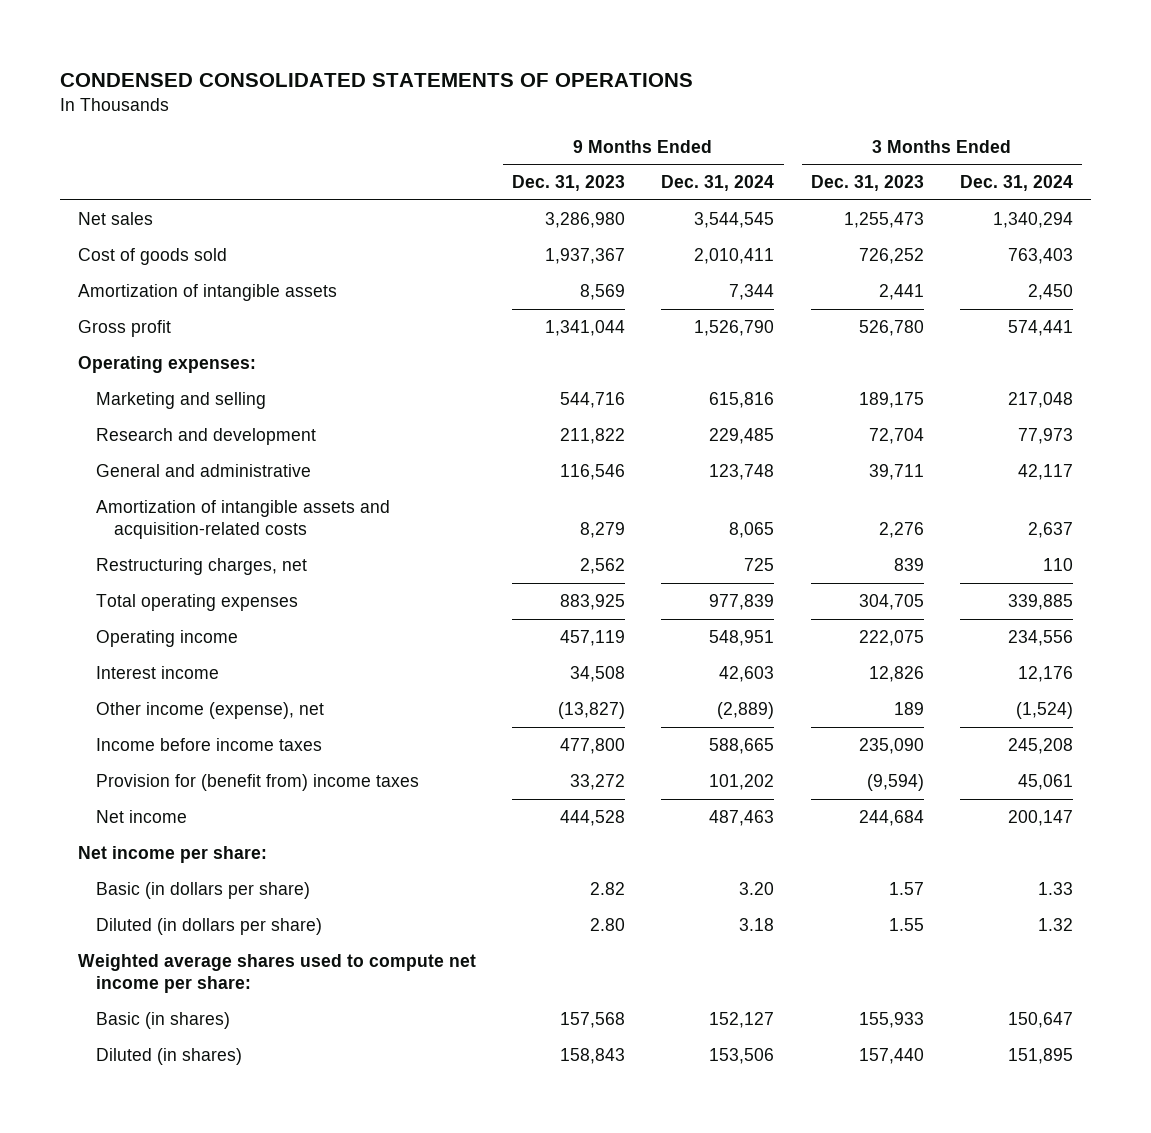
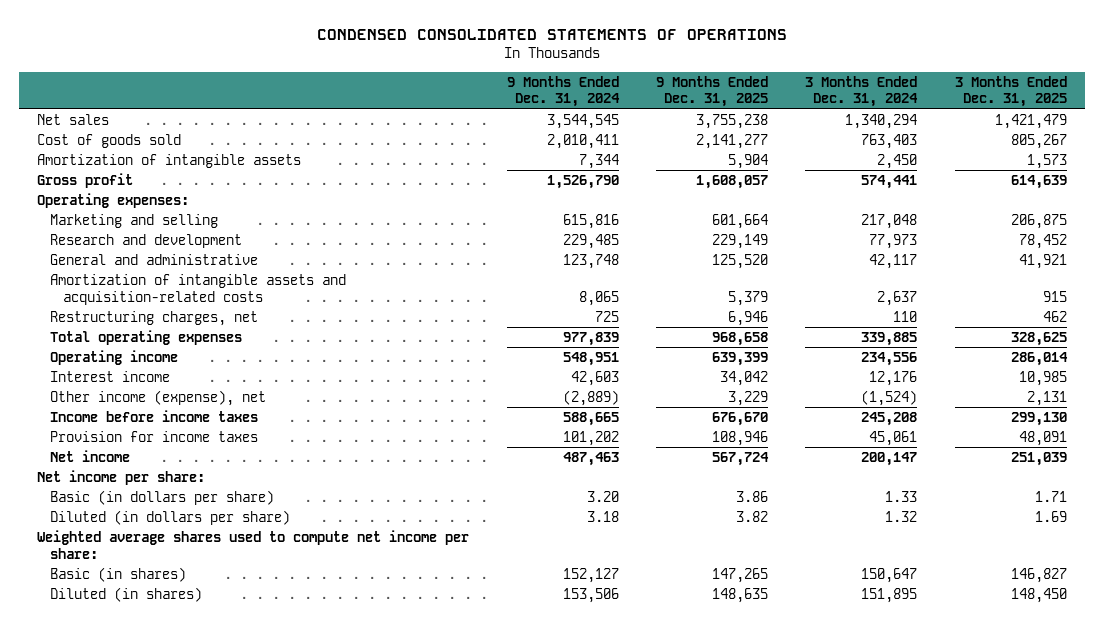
[512,175,626,192] Dec. 31, 2023 -> none
[810,175,924,192] Dec. 31, 2023 -> none
none -> [655,75,768,108] 9 Months Ended Dec. 31, 2025
none -> [954,75,1067,108] 3 Months Ended Dec. 31, 2025
[95,773,419,791] Provision for (benefit from) income taxes -> [50,430,259,442] Provision for income taxes

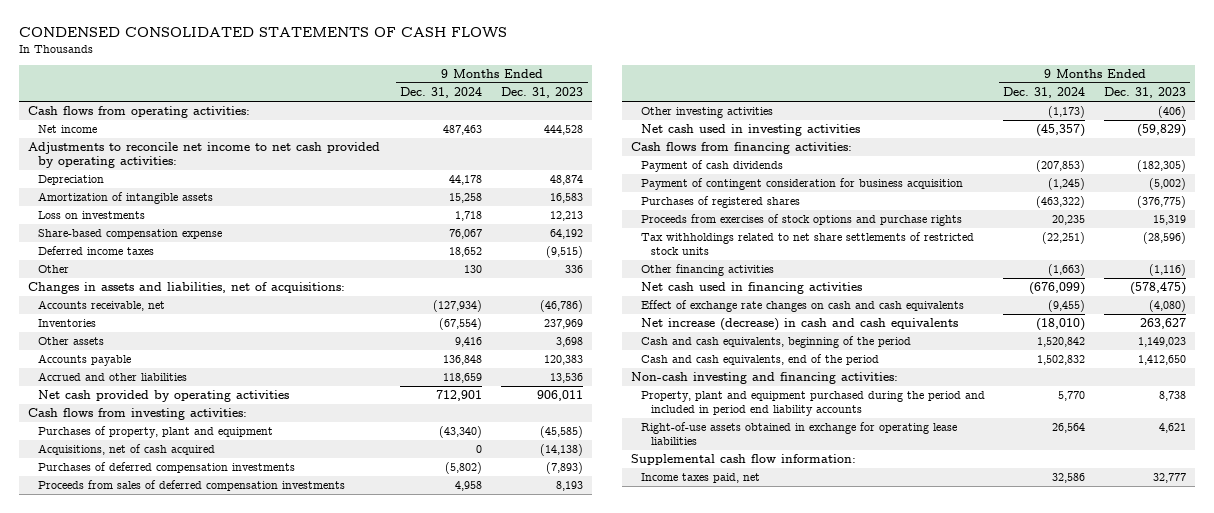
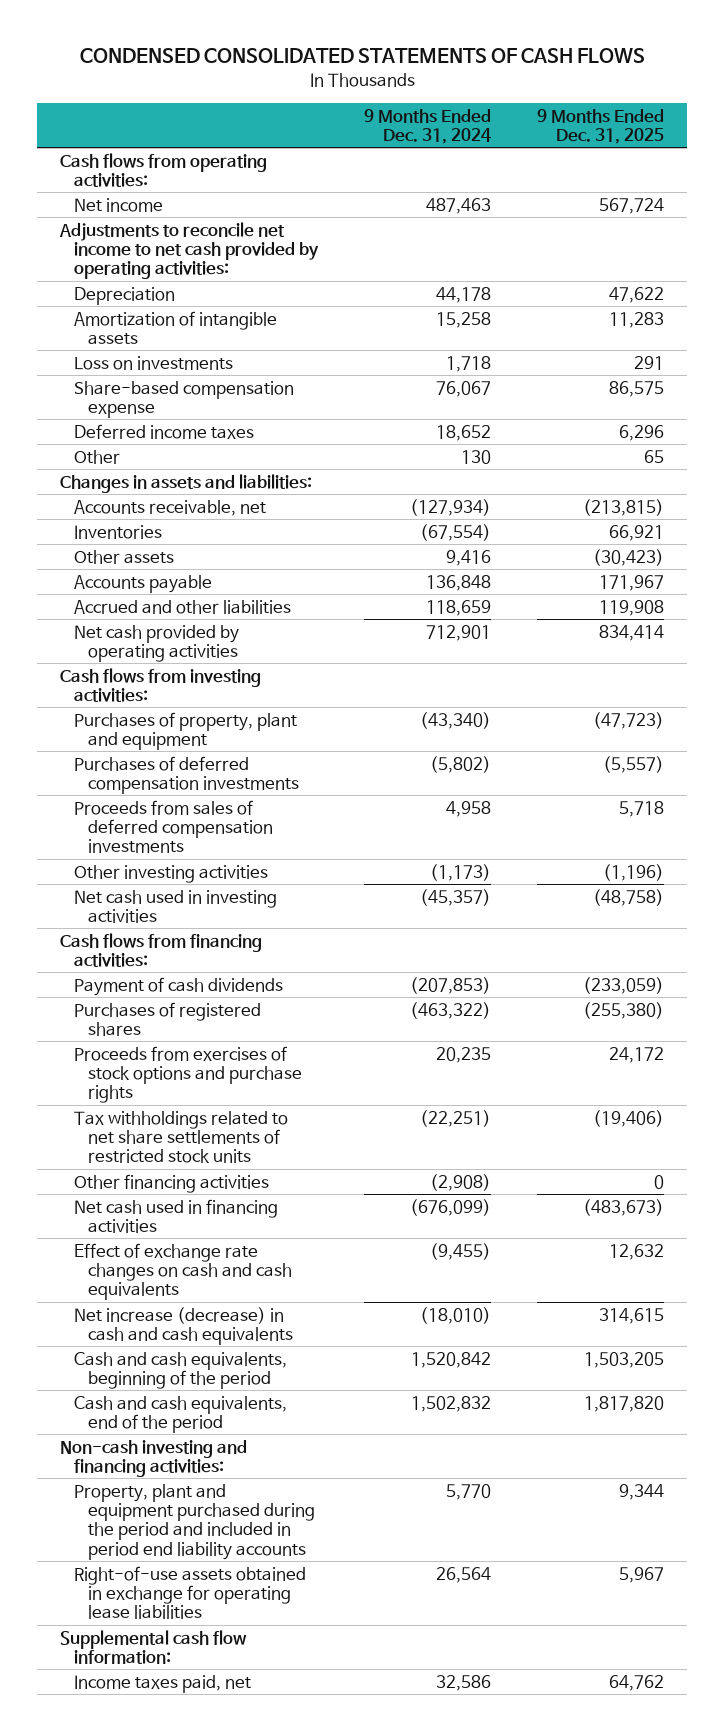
[500,87,583,99] Dec. 31, 2023 -> none
none -> [536,108,664,144] 9 Months Ended Dec. 31, 2025
[27,282,345,295] Changes in assets and liabilities, net of acquisitions: -> [60,473,313,493] Changes in assets and liabilities:
[38,444,216,456] Acquisitions, net of cash acquired -> none
[640,178,963,191] Payment of contingent consideration for business acquisition -> none
[1048,264,1086,277] (1,663) -> [429,1173,491,1191] (2,908)

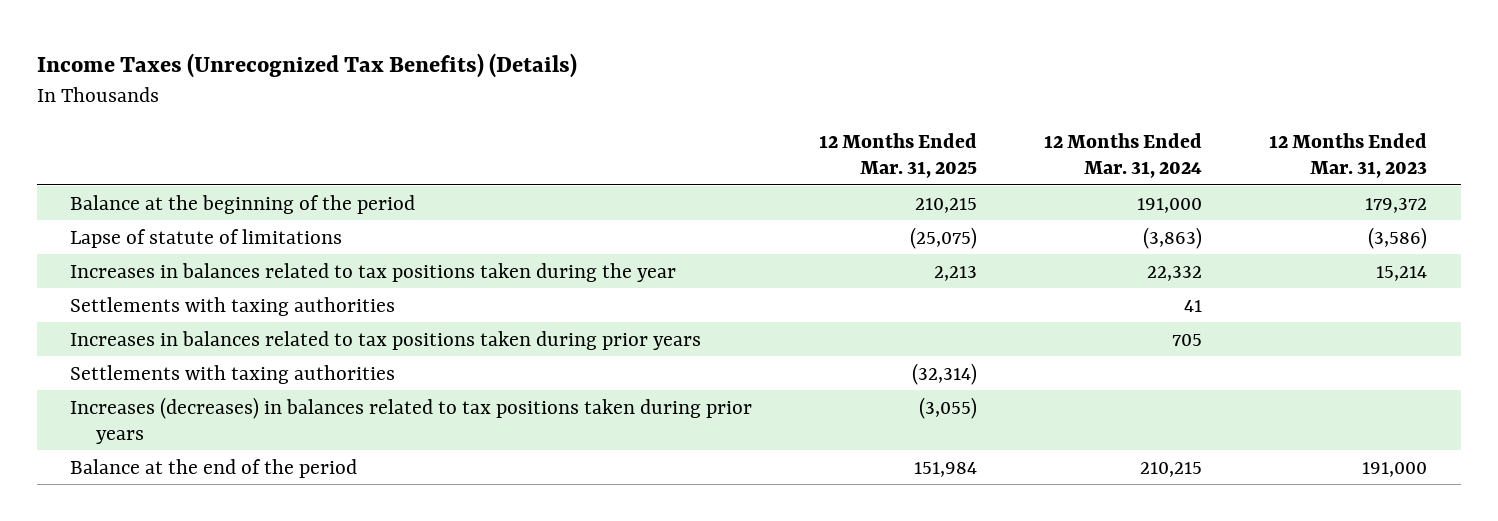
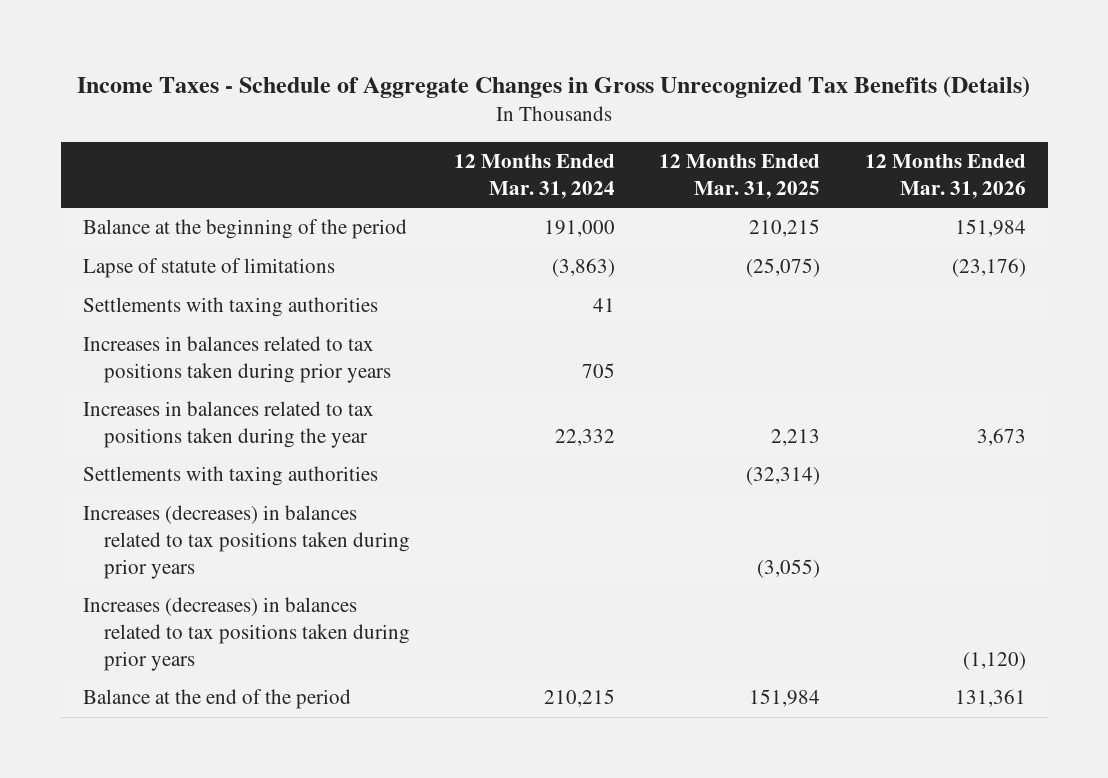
[36,52,577,78] Income Taxes (Unrecognized Tax Benefits) (Details) -> [77,76,1031,99] Income Taxes - Schedule of Aggregate Changes in Gross Unrecognized Tax Benefits (Details)
[1269,132,1428,179] 12 Months Ended Mar. 31, 2023 -> none
none -> [864,154,1026,199] 12 Months Ended Mar. 31, 2026
[70,262,677,282] Increases in balances related to tax positions taken during the year -> [82,401,374,448] Increases in balances related to tax positions taken during the year
none -> [82,597,410,671] Increases (decreases) in balances related to tax positions taken during prior years

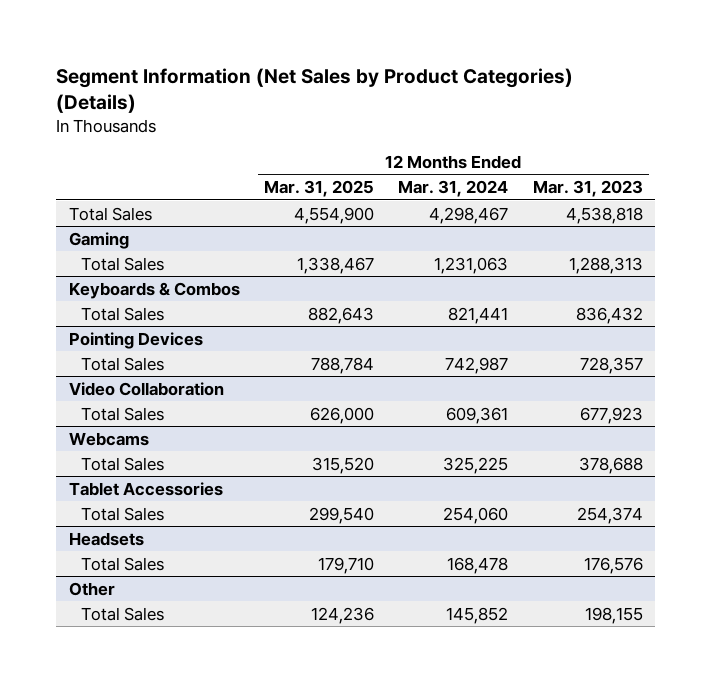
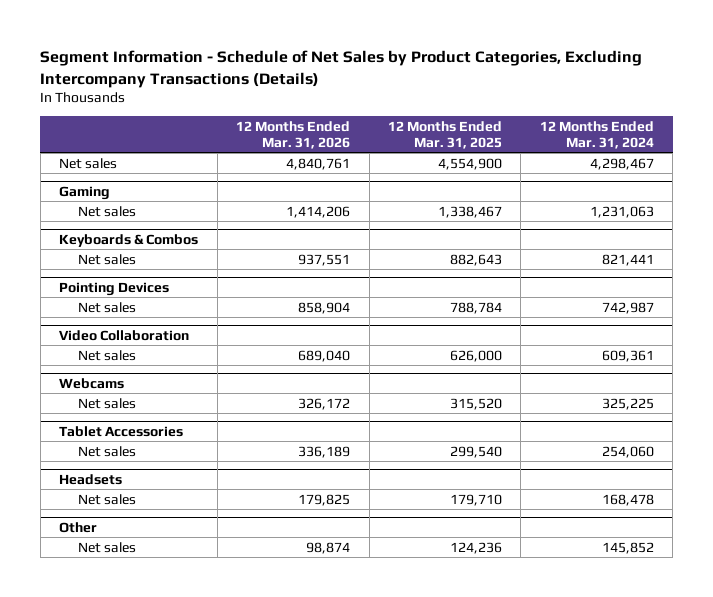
[56,67,574,114] Segment Information (Net Sales by Product Categories) (Details) -> [40,49,643,88] Segment Information - Schedule of Net Sales by Product Categories, Excluding Intercompany Transactions (Details)
[532,179,643,197] Mar. 31, 2023 -> none
none -> [236,120,351,150] 12 Months Ended Mar. 31, 2026
[68,206,152,221] Total Sales -> [59,157,118,169] Net sales
[81,256,165,271] Total Sales -> [78,205,137,217] Net sales
[81,306,165,321] Total Sales -> [78,253,137,265] Net sales
[81,356,165,371] Total Sales -> [78,301,137,313] Net sales
[81,406,165,421] Total Sales -> [78,349,137,361] Net sales
[81,456,165,471] Total Sales -> [78,397,137,409] Net sales
[81,506,165,521] Total Sales -> [78,445,137,457] Net sales
[81,556,165,571] Total Sales -> [78,493,137,505] Net sales
[81,606,165,621] Total Sales -> [78,541,137,553] Net sales

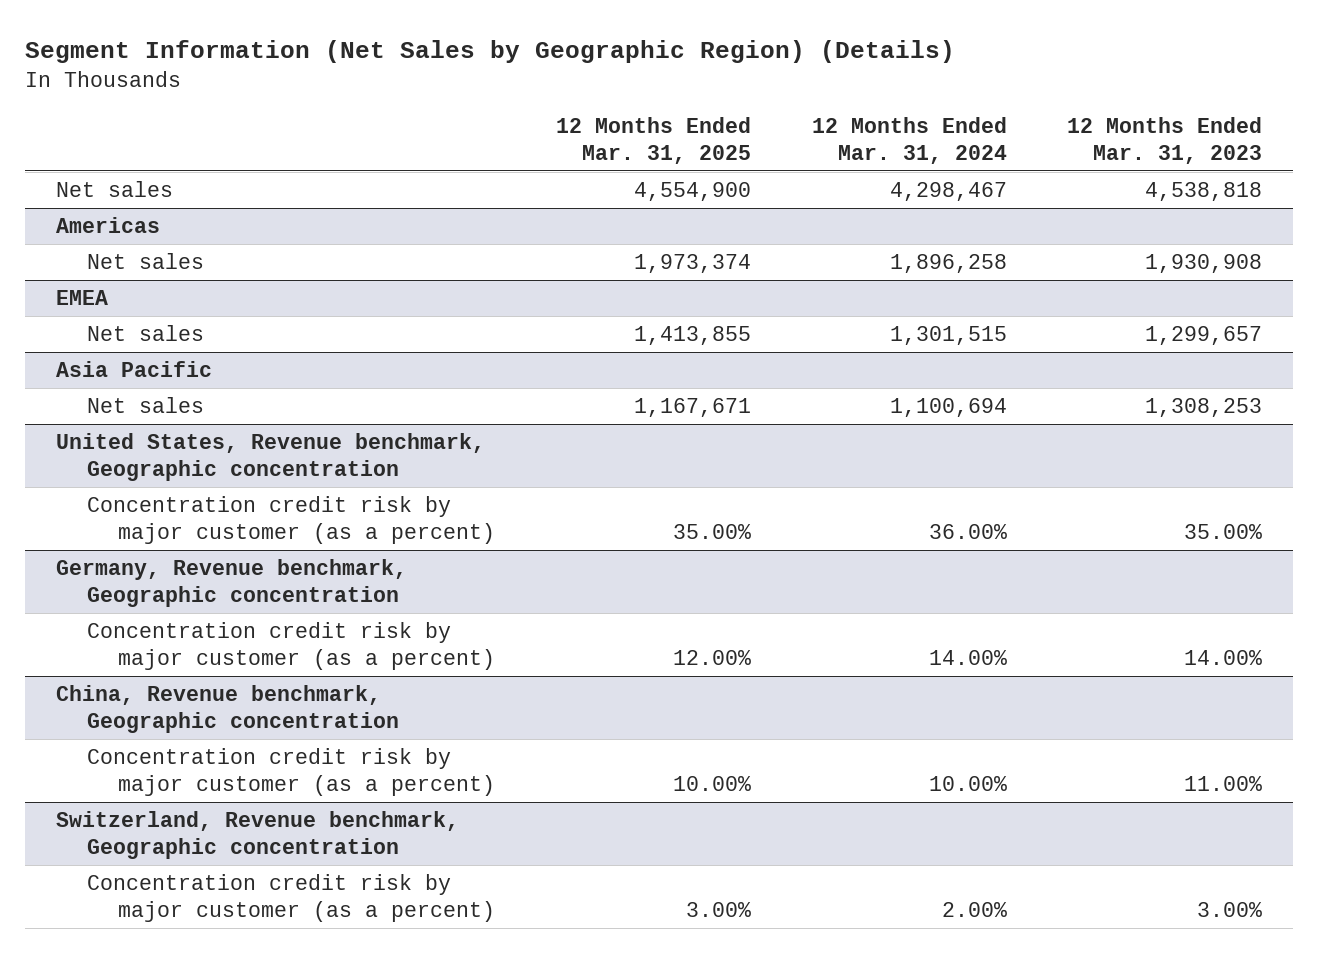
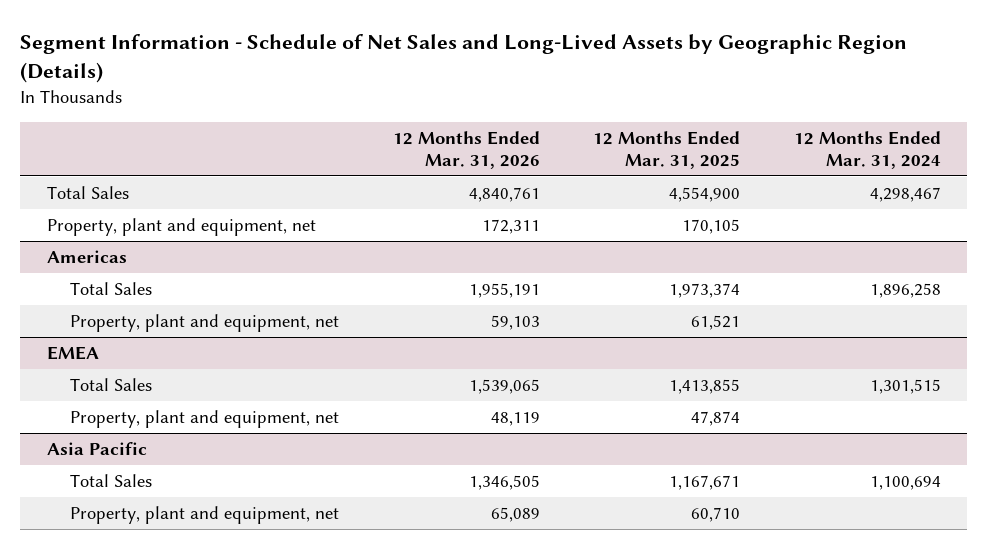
[25,40,956,64] Segment Information (Net Sales by Geographic Region) (Details) -> [19,33,907,83] Segment Information - Schedule of Net Sales and Long-Lived Assets by Geographic Region (Details)
[1067,117,1263,165] 12 Months Ended Mar. 31, 2023 -> none
none -> [392,131,540,169] 12 Months Ended Mar. 31, 2026
[55,180,173,197] Net sales -> [46,186,129,200] Total Sales
none -> [46,218,316,237] Property, plant and equipment, net
[86,252,204,269] Net sales -> [70,282,153,296] Total Sales
none -> [70,314,340,333] Property, plant and equipment, net
[86,324,204,341] Net sales -> [70,378,153,392] Total Sales
none -> [70,410,340,429] Property, plant and equipment, net
[55,432,485,481] United States, Revenue benchmark, Geographic concentration -> none
[86,495,496,544] Concentration credit risk by major customer (as a percent) -> none
[55,558,407,607] Germany, Revenue benchmark, Geographic concentration -> none
[86,621,496,670] Concentration credit risk by major customer (as a percent) -> none
[55,684,399,733] China, Revenue benchmark, Geographic concentration -> none
[86,747,496,796] Concentration credit risk by major customer (as a percent) -> none
[55,810,459,859] Switzerland, Revenue benchmark, Geographic concentration -> none
[86,873,496,922] Concentration credit risk by major customer (as a percent) -> none
[86,396,204,413] Net sales -> [70,474,153,488] Total Sales
none -> [70,506,340,525] Property, plant and equipment, net

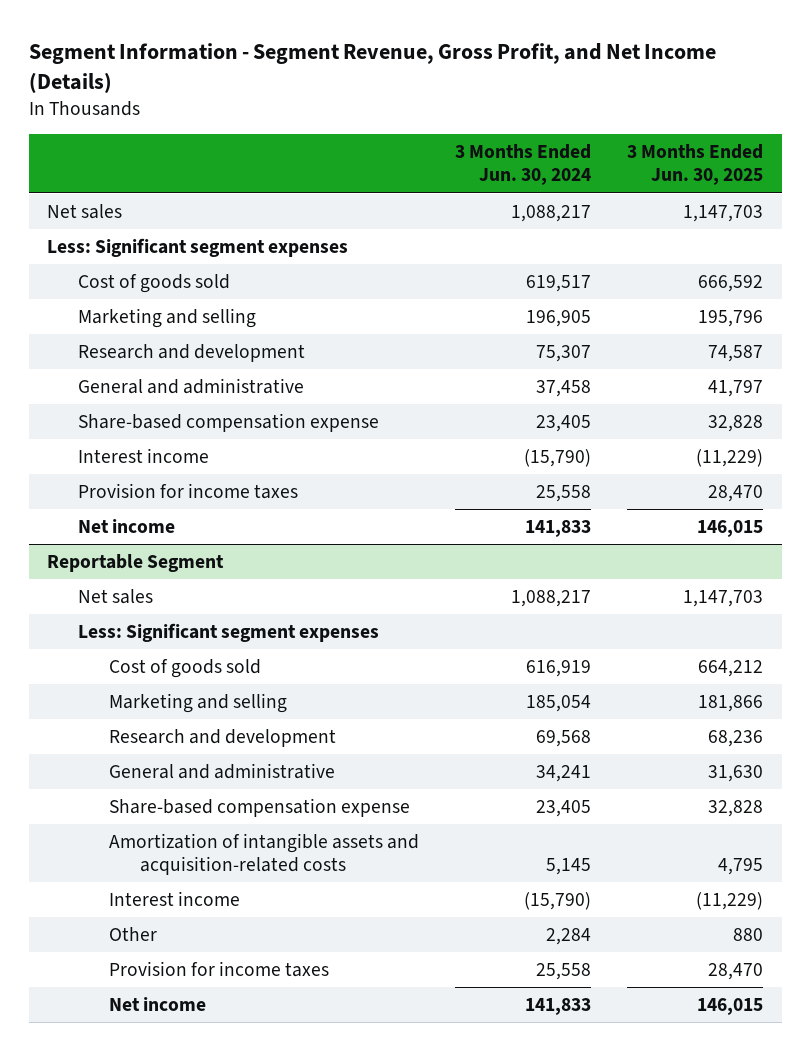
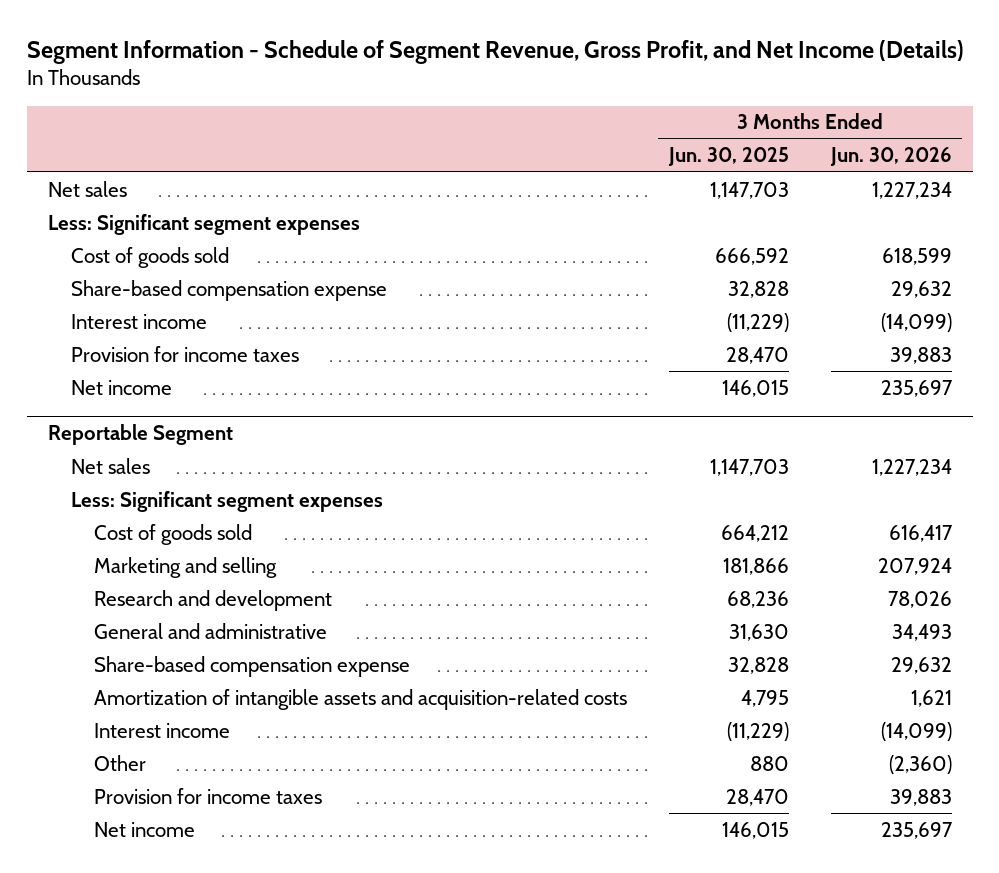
[29,43,717,94] Segment Information - Segment Revenue, Gross Profit, and Net Income (Details) -> [26,40,964,65] Segment Information - Schedule of Segment Revenue, Gross Profit, and Net Income (Details)
[455,144,592,186] 3 Months Ended Jun. 30, 2024 -> none
none -> [829,147,952,167] Jun. 30, 2026
[77,308,256,329] Marketing and selling -> none
[77,344,305,363] Research and development -> none
[77,378,304,395] General and administrative -> none

